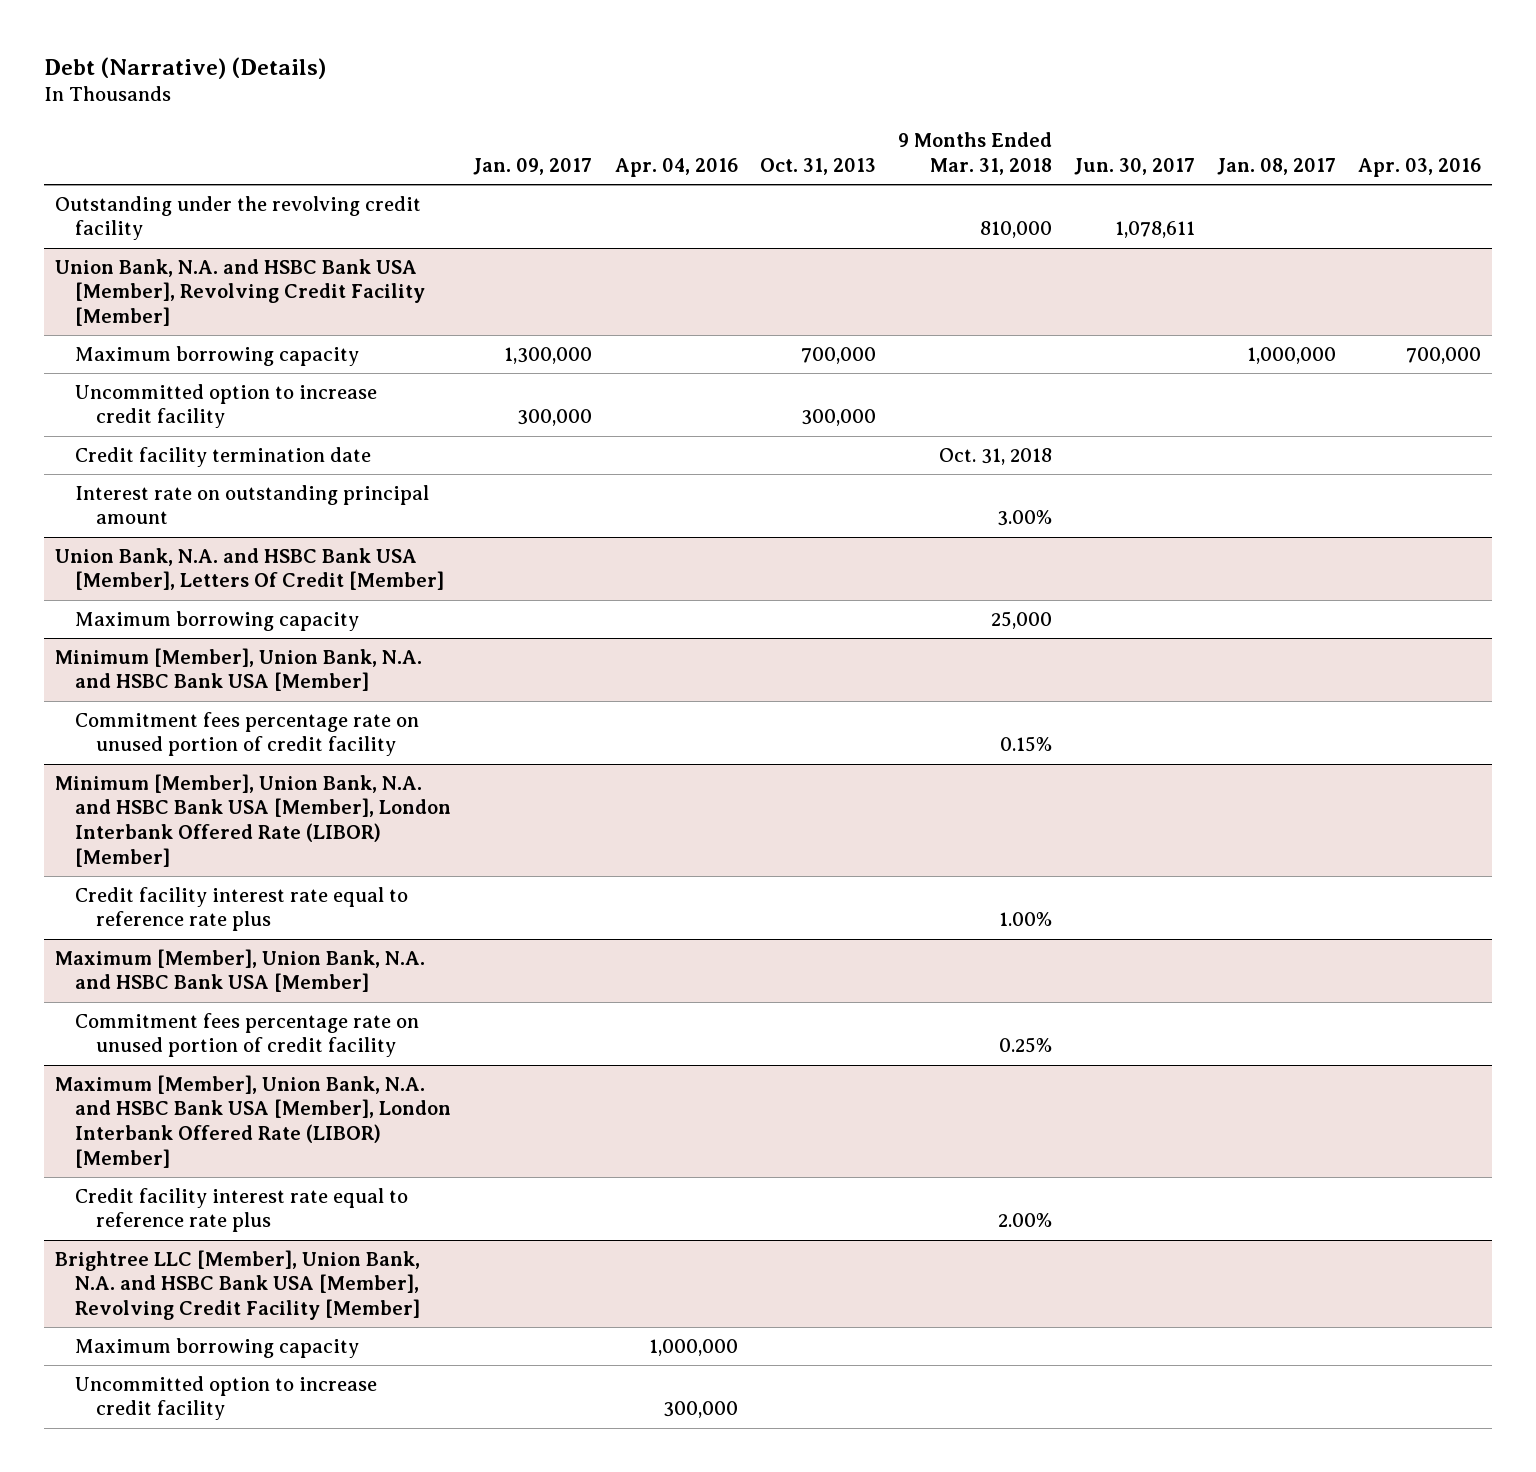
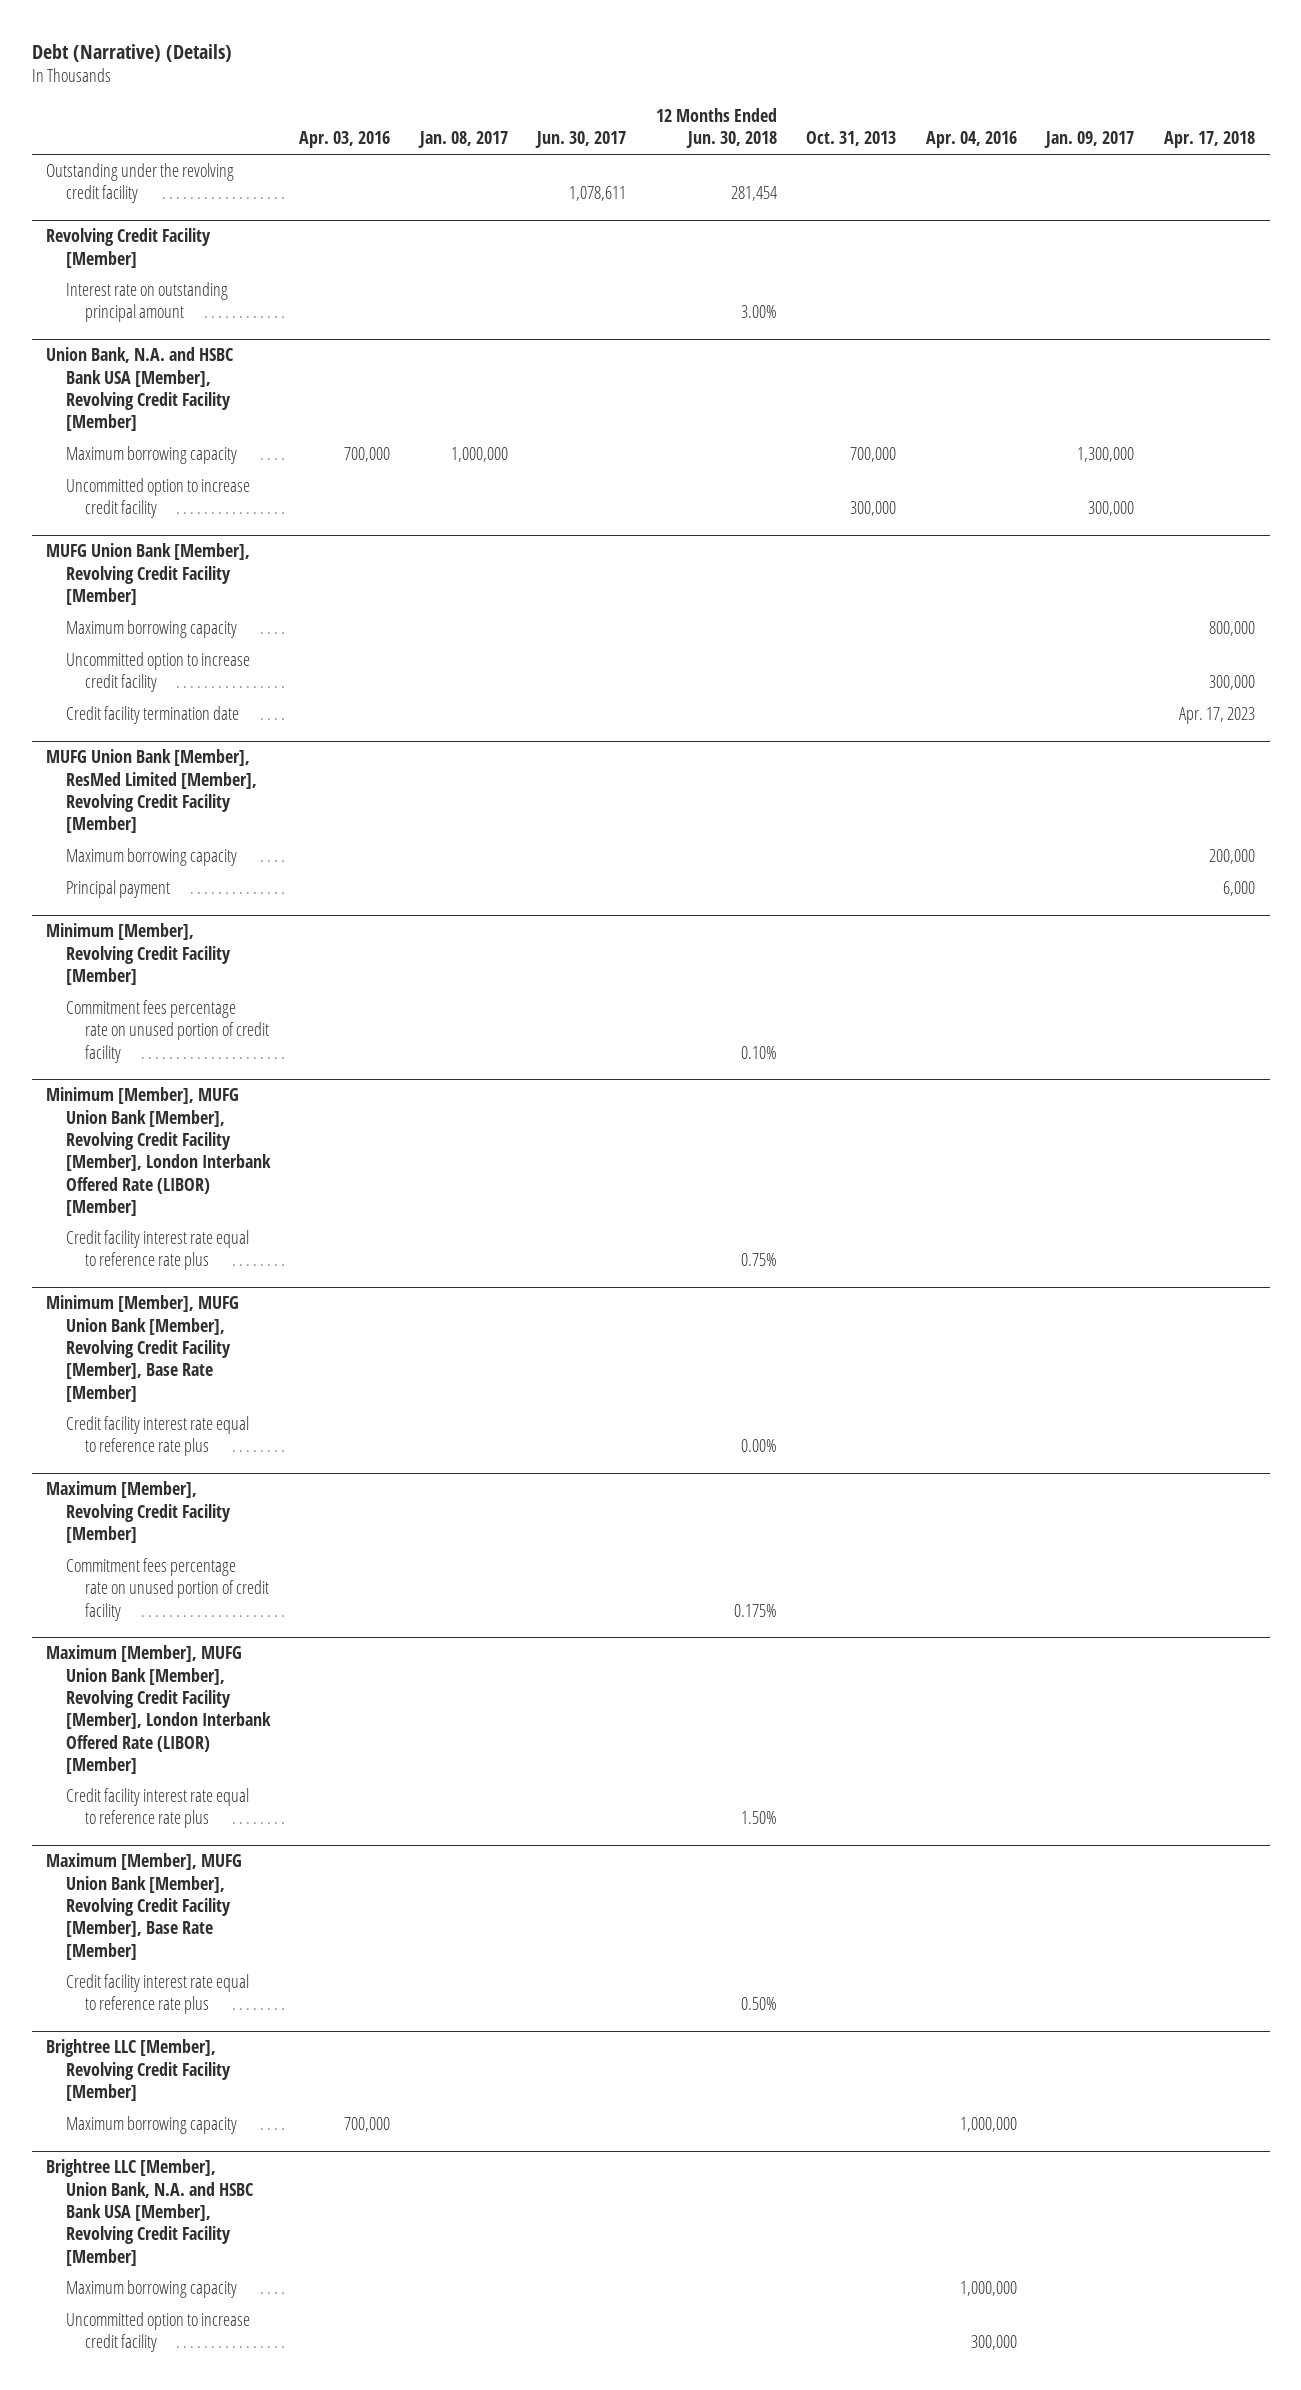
[897,132,1052,175] 9 Months Ended Mar. 31, 2018 -> none
none -> [655,108,777,149] 12 Months Ended Jun. 30, 2018
none -> [1163,131,1255,149] Apr. 17, 2018
none -> [46,228,212,268] Revolving Credit Facility [Member]
none -> [65,282,228,323] Interest rate on outstanding principal amount
[75,446,372,467] Credit facility termination date -> none
[75,484,430,525] Interest rate on outstanding principal amount -> none
[54,547,445,591] Union Bank, N.A. and HSBC Bank USA [Member], Letters Of Credit [Member] -> none
[75,610,360,631] Maximum borrowing capacity -> none
[54,647,422,692] Minimum [Member], Union Bank, N.A. and HSBC Bank USA [Member] -> none
[75,711,420,757] Commitment fees percentage rate on unused portion of credit facility -> none
[54,773,452,867] Minimum [Member], Union Bank, N.A. and HSBC Bank USA [Member], London Interbank Offered Rate (LIBOR) [Member] -> none
[75,886,409,932] Credit facility interest rate equal to reference rate plus -> none
[54,948,425,993] Maximum [Member], Union Bank, N.A. and HSBC Bank USA [Member] -> none
[75,1012,420,1058] Commitment fees percentage rate on unused portion of credit facility -> none
[54,1074,452,1168] Maximum [Member], Union Bank, N.A. and HSBC Bank USA [Member], London Interbank Offered Rate (LIBOR) [Member] -> none
[75,1187,409,1233] Credit facility interest rate equal to reference rate plus -> none
none -> [46,543,251,605] MUFG Union Bank [Member], Revolving Credit Facility [Member]
none -> [65,620,237,639] Maximum borrowing capacity
none -> [65,652,250,693] Uncommitted option to increase credit facility
none -> [65,706,239,725] Credit facility termination date
none -> [46,749,257,834] MUFG Union Bank [Member], ResMed Limited [Member], Revolving Credit Facility [Member]
none -> [65,848,237,867] Maximum borrowing capacity
none -> [65,880,170,899] Principal payment
none -> [46,923,231,985] Minimum [Member], Revolving Credit Facility [Member]
none -> [65,1000,270,1063] Commitment fees percentage rate on unused portion of credit facility
none -> [46,1087,271,1216] Minimum [Member], MUFG Union Bank [Member], Revolving Credit Facility [Member], London Interbank Offered Rate (LIBOR) [Member]
none -> [65,1230,249,1271] Credit facility interest rate equal to reference rate plus
none -> [46,1295,240,1402] Minimum [Member], MUFG Union Bank [Member], Revolving Credit Facility [Member], Base Rate [Member]
none -> [65,1416,249,1457] Credit facility interest rate equal to reference rate plus
none -> [46,1481,231,1543] Maximum [Member], Revolving Credit Facility [Member]
none -> [65,1558,270,1621] Commitment fees percentage rate on unused portion of credit facility
none -> [46,1645,271,1774] Maximum [Member], MUFG Union Bank [Member], Revolving Credit Facility [Member], London Interbank Offered Rate (LIBOR) [Member]
none -> [65,1788,249,1829] Credit facility interest rate equal to reference rate plus
none -> [46,1853,243,1960] Maximum [Member], MUFG Union Bank [Member], Revolving Credit Facility [Member], Base Rate [Member]
none -> [65,1974,249,2015] Credit facility interest rate equal to reference rate plus
none -> [46,2039,231,2101] Brightree LLC [Member], Revolving Credit Facility [Member]
none -> [65,2116,237,2135] Maximum borrowing capacity

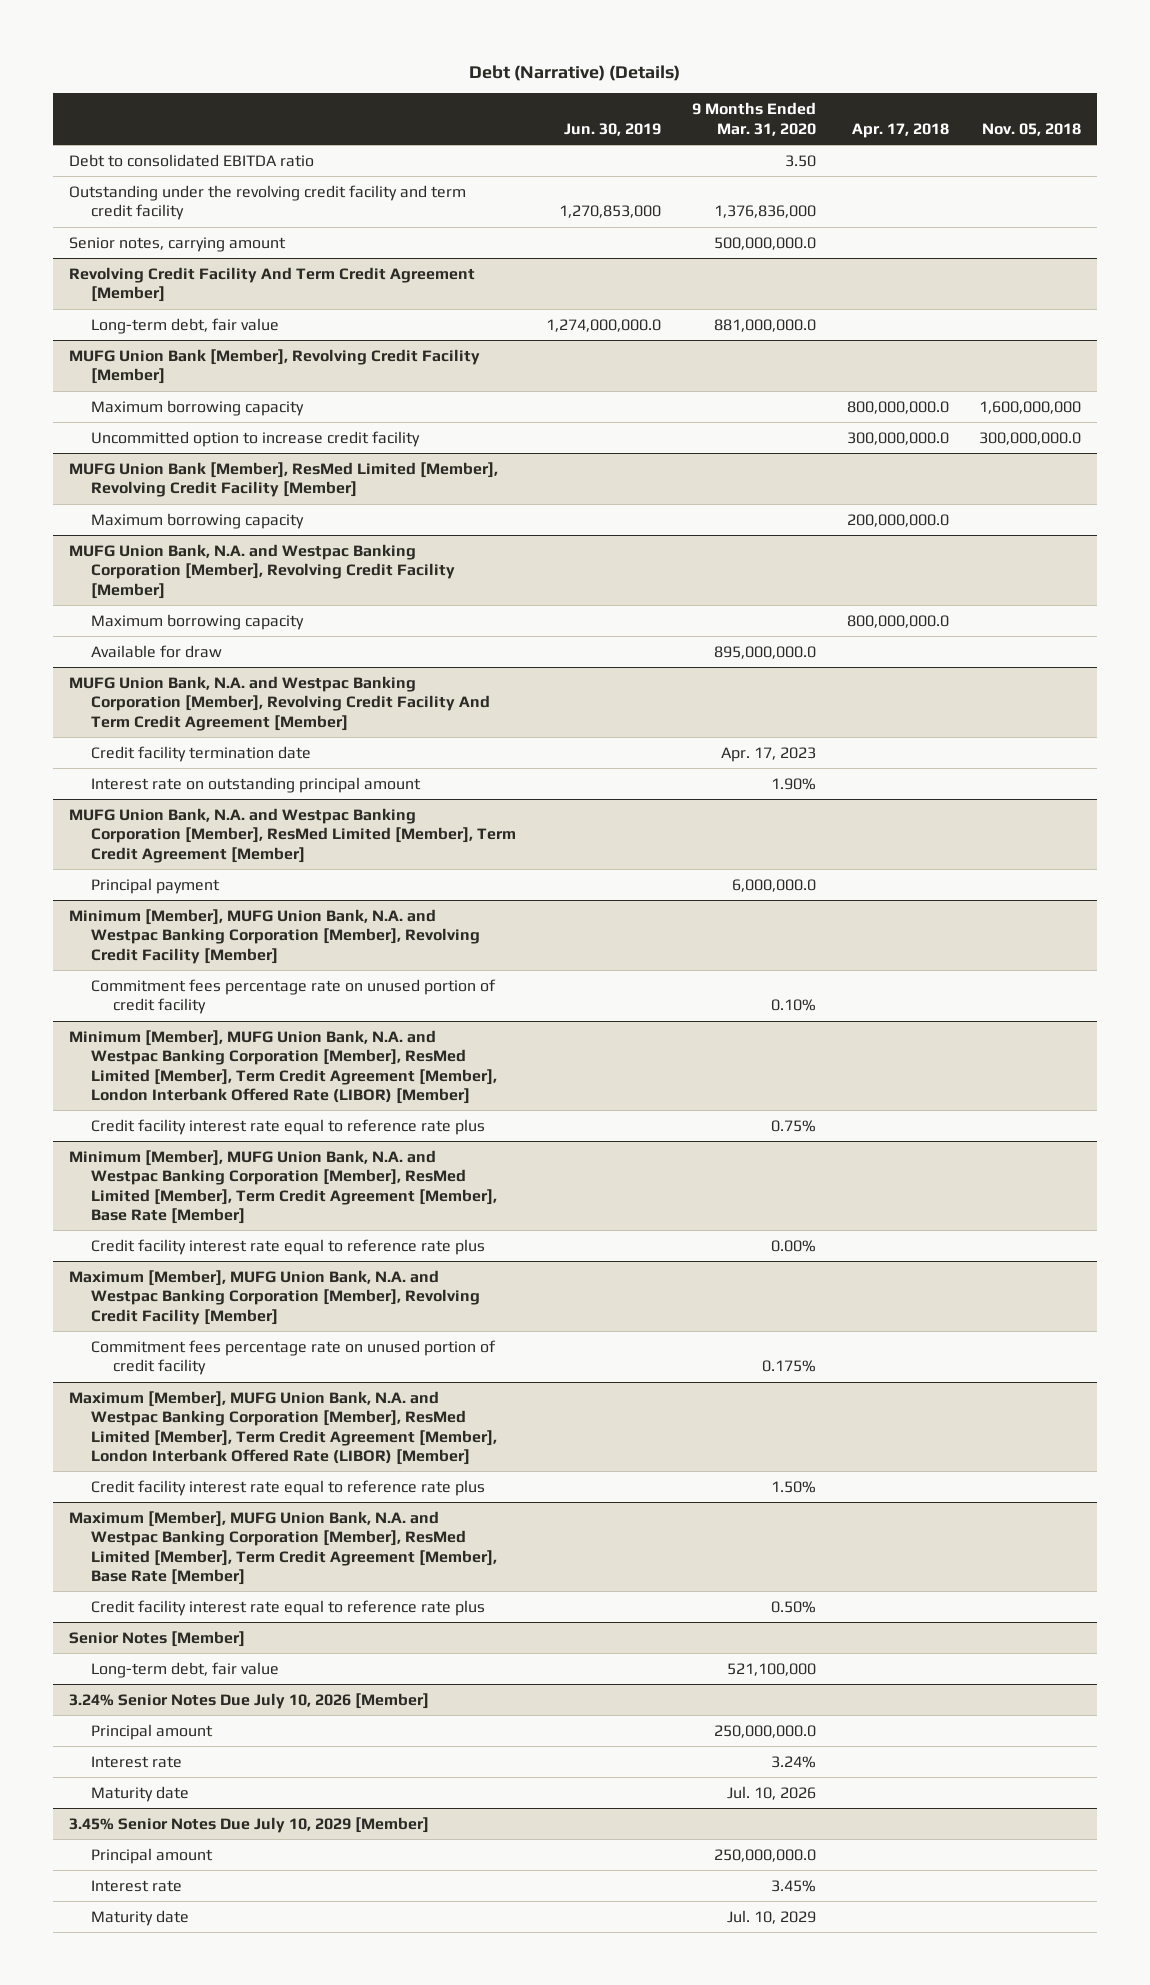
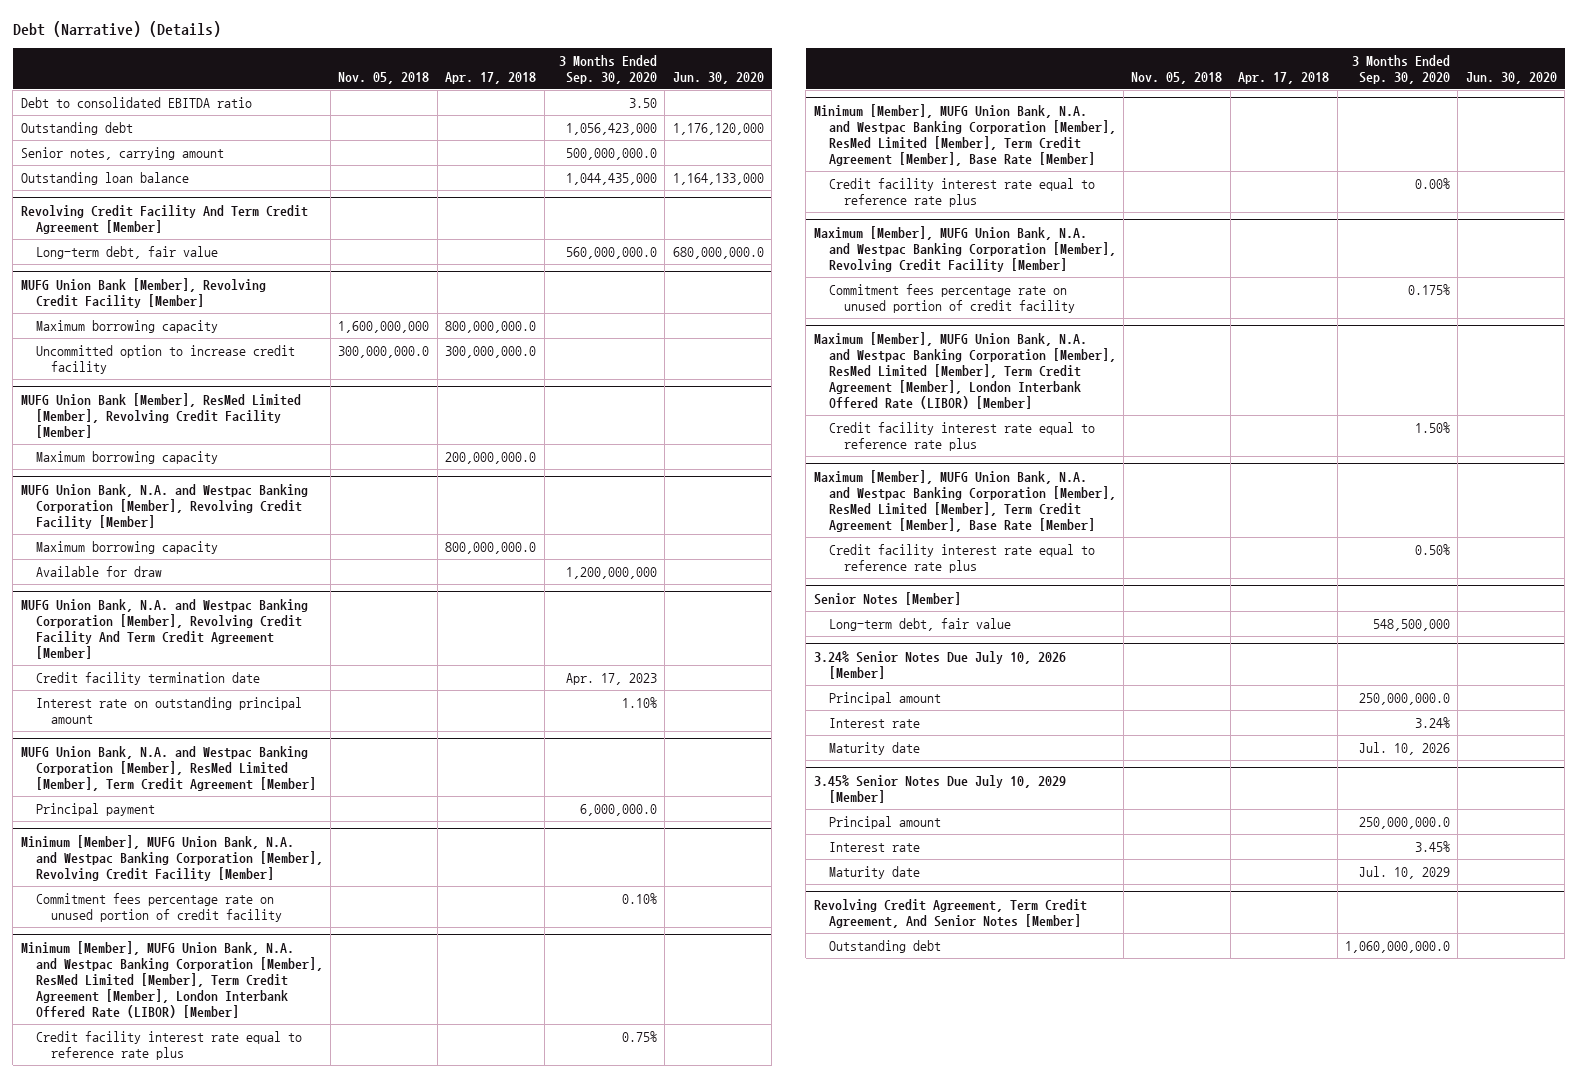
[564,122,662,136] Jun. 30, 2019 -> none
[692,102,817,136] 9 Months Ended Mar. 31, 2020 -> none
none -> [558,54,657,84] 3 Months Ended Sep. 30, 2020
none -> [672,71,764,84] Jun. 30, 2020
[68,184,466,221] Outstanding under the revolving credit facility and term credit facility -> [20,121,133,135] Outstanding debt
none -> [20,171,189,185] Outstanding loan balance
none -> [813,898,1087,928] Revolving Credit Agreement, Term Credit Agreement, And Senior Notes [Member]
none -> [828,939,941,953] Outstanding debt

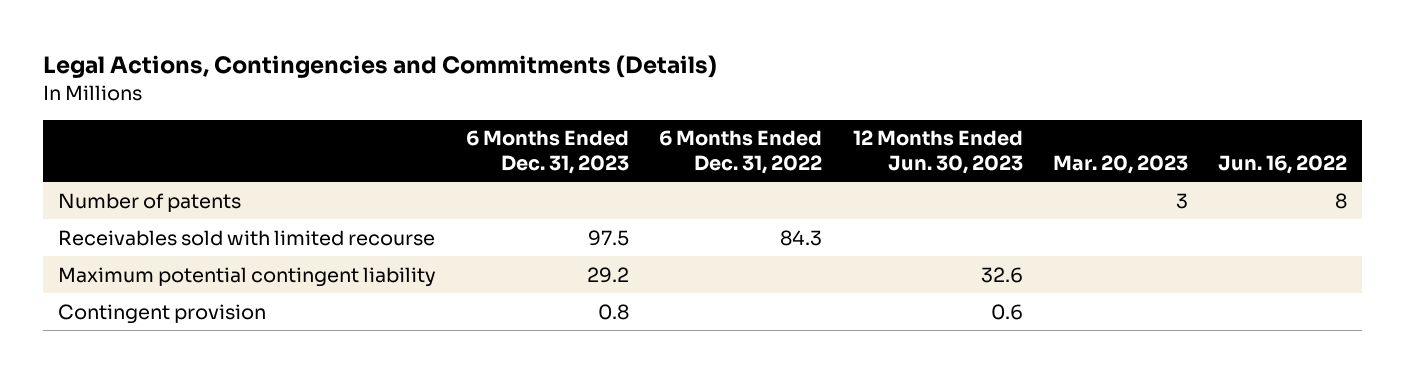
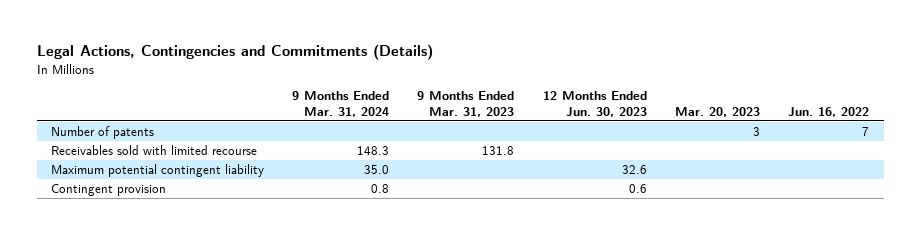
[466,130,630,174] 6 Months Ended Dec. 31, 2023 -> none
[659,130,823,174] 6 Months Ended Dec. 31, 2022 -> none
none -> [292,91,390,117] 9 Months Ended Mar. 31, 2024
none -> [417,91,515,117] 9 Months Ended Mar. 31, 2023
[1335,192,1348,209] 8 -> [862,127,870,137] 7

